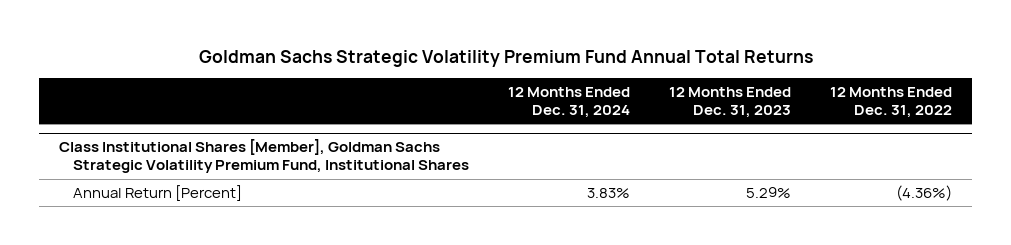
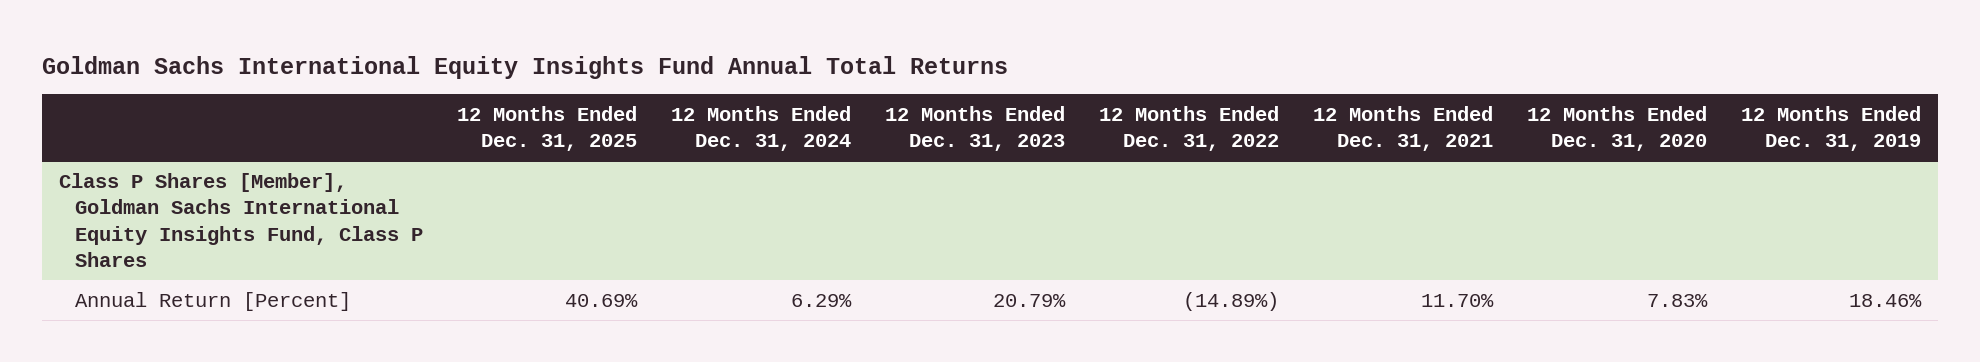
[198,49,813,67] Goldman Sachs Strategic Volatility Premium Fund Annual Total Returns -> [41,55,1008,79] Goldman Sachs International Equity Insights Fund Annual Total Returns
none -> [456,105,637,152] 12 Months Ended Dec. 31, 2025
none -> [1312,105,1493,152] 12 Months Ended Dec. 31, 2021
none -> [1526,105,1707,152] 12 Months Ended Dec. 31, 2020
none -> [1741,105,1922,152] 12 Months Ended Dec. 31, 2019
[58,139,469,174] Class Institutional Shares [Member], Goldman Sachs Strategic Volatility Premium Fund, Institutional Shares -> none
none -> [58,172,423,268] Class P Shares [Member], Goldman Sachs International Equity Insights Fund, Class P Shares
[587,188,631,199] 3.83% -> [790,293,852,307] 6.29%
[746,187,792,199] 5.29% -> [992,293,1066,307] 20.79%
[896,185,953,202] (4.36%) -> [1182,291,1279,311] (14.89%)

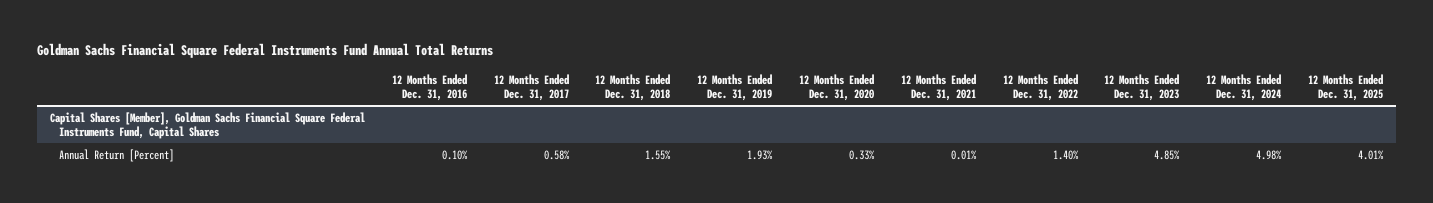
[41,55,1008,79] Goldman Sachs International Equity Insights Fund Annual Total Returns -> [36,43,493,59] Goldman Sachs Financial Square Federal Instruments Fund Annual Total Returns
none -> [391,73,467,101] 12 Months Ended Dec. 31, 2016
none -> [493,73,569,101] 12 Months Ended Dec. 31, 2017
none -> [595,73,671,101] 12 Months Ended Dec. 31, 2018
[58,172,423,268] Class P Shares [Member], Goldman Sachs International Equity Insights Fund, Class P Shares -> none
none -> [49,111,365,140] Capital Shares [Member], Goldman Sachs Financial Square Federal Instruments Fund, Capital Shares
[564,293,638,307] 40.69% -> [1357,149,1384,160] 4.01%
[790,293,852,307] 6.29% -> [1256,149,1283,160] 4.98%
[992,293,1066,307] 20.79% -> [1154,149,1181,160] 4.85%
[1182,291,1279,311] (14.89%) -> [1052,149,1079,160] 1.40%
[1420,293,1494,307] 11.70% -> [950,149,977,160] 0.01%
[1646,293,1708,307] 7.83% -> [848,149,875,160] 0.33%
[1849,293,1923,307] 18.46% -> [747,149,774,160] 1.93%

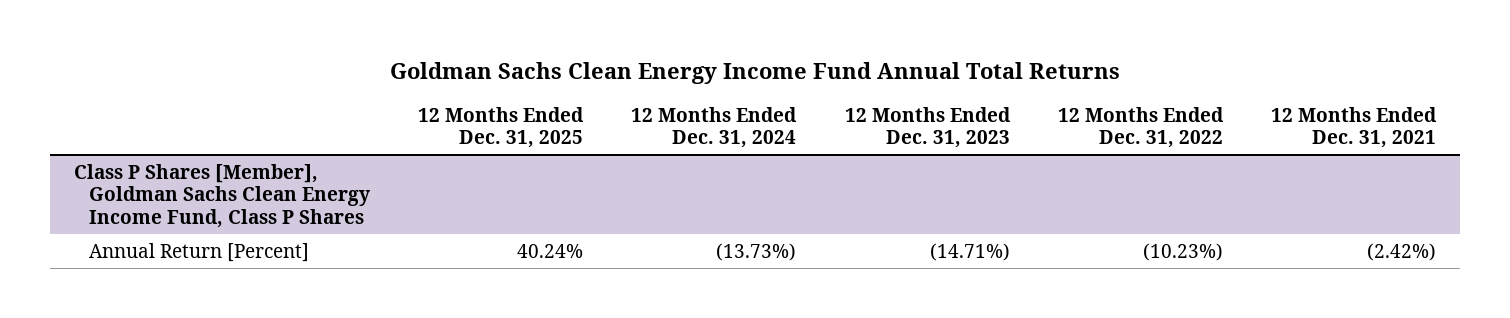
[36,43,493,59] Goldman Sachs Financial Square Federal Instruments Fund Annual Total Returns -> [389,62,1120,85] Goldman Sachs Clean Energy Income Fund Annual Total Returns
[391,73,467,101] 12 Months Ended Dec. 31, 2016 -> none
[493,73,569,101] 12 Months Ended Dec. 31, 2017 -> none
[595,73,671,101] 12 Months Ended Dec. 31, 2018 -> none
[697,73,773,101] 12 Months Ended Dec. 31, 2019 -> none
[798,73,874,101] 12 Months Ended Dec. 31, 2020 -> none
[49,111,365,140] Capital Shares [Member], Goldman Sachs Financial Square Federal Instruments Fund, Capital Shares -> none
none -> [73,163,370,228] Class P Shares [Member], Goldman Sachs Clean Energy Income Fund, Class P Shares
[950,149,977,160] 0.01% -> [1367,242,1437,261] (2.42%)
[1052,149,1079,160] 1.40% -> [1142,242,1223,261] (10.23%)
[1154,149,1181,160] 4.85% -> [929,242,1010,261] (14.71%)
[1256,149,1283,160] 4.98% -> [716,242,797,261] (13.73%)
[1357,149,1384,160] 4.01% -> [517,243,584,258] 40.24%

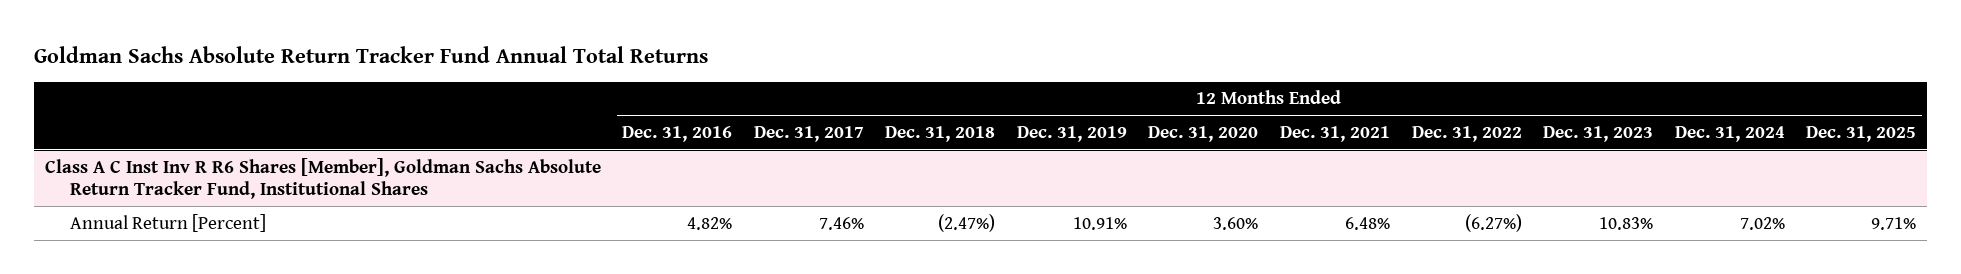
[389,62,1120,85] Goldman Sachs Clean Energy Income Fund Annual Total Returns -> [33,46,708,64] Goldman Sachs Absolute Return Tracker Fund Annual Total Returns
none -> [622,125,733,142] Dec. 31, 2016
none -> [753,125,864,142] Dec. 31, 2017
none -> [885,125,996,142] Dec. 31, 2018
none -> [1016,125,1127,142] Dec. 31, 2019
none -> [1148,125,1259,142] Dec. 31, 2020
[73,163,370,228] Class P Shares [Member], Goldman Sachs Clean Energy Income Fund, Class P Shares -> none
none -> [44,157,601,199] Class A C Inst Inv R R6 Shares [Member], Goldman Sachs Absolute Return Tracker Fund, Institutional Shares
[517,243,584,258] 40.24% -> [1871,216,1917,230] 9.71%
[716,242,797,261] (13.73%) -> [1739,216,1785,230] 7.02%
[929,242,1010,261] (14.71%) -> [1599,216,1654,230] 10.83%
[1142,242,1223,261] (10.23%) -> [1464,213,1522,232] (6.27%)
[1367,242,1437,261] (2.42%) -> [1345,216,1391,230] 6.48%

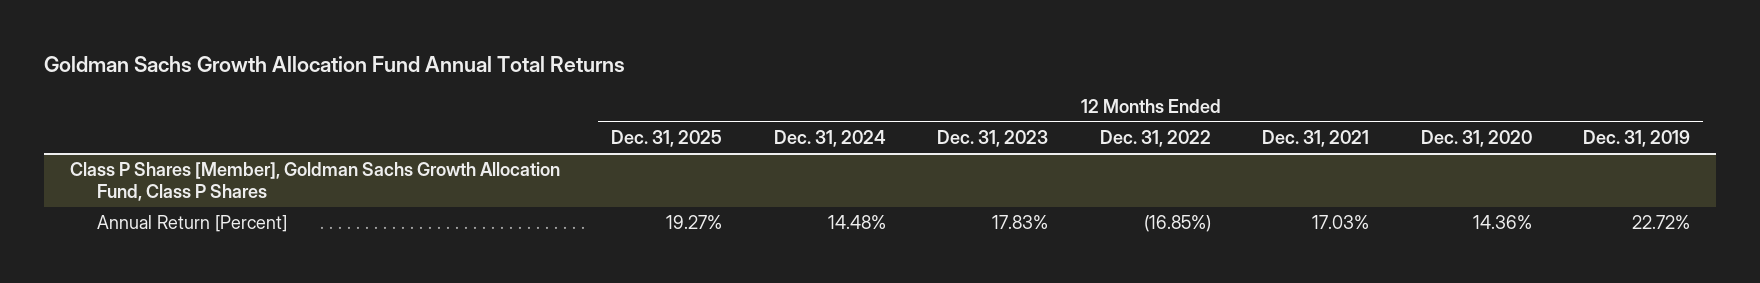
[33,46,708,64] Goldman Sachs Absolute Return Tracker Fund Annual Total Returns -> [43,56,625,73] Goldman Sachs Growth Allocation Fund Annual Total Returns
[622,125,733,142] Dec. 31, 2016 -> none
[753,125,864,142] Dec. 31, 2017 -> none
[885,125,996,142] Dec. 31, 2018 -> none
[44,157,601,199] Class A C Inst Inv R R6 Shares [Member], Goldman Sachs Absolute Return Tracker Fund, Institutional Shares -> none
none -> [69,162,560,201] Class P Shares [Member], Goldman Sachs Growth Allocation Fund, Class P Shares
[1072,216,1127,230] 10.91% -> [1632,215,1691,230] 22.72%
[1213,216,1259,230] 3.60% -> [1472,215,1532,230] 14.36%
[1345,216,1391,230] 6.48% -> [1312,215,1370,230] 17.03%
[1464,213,1522,232] (6.27%) -> [1143,215,1211,233] (16.85%)
[1599,216,1654,230] 10.83% -> [992,215,1049,230] 17.83%
[1739,216,1785,230] 7.02% -> [827,215,886,230] 14.48%
[1871,216,1917,230] 9.71% -> [666,215,723,230] 19.27%

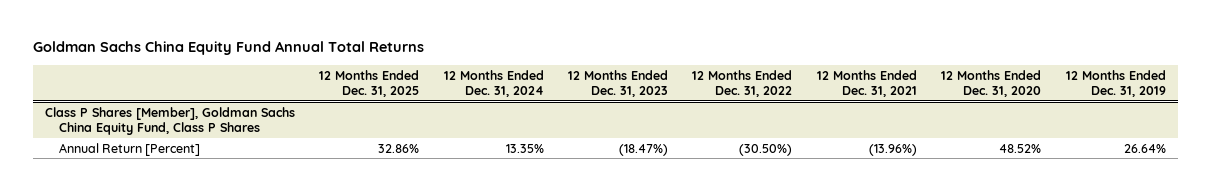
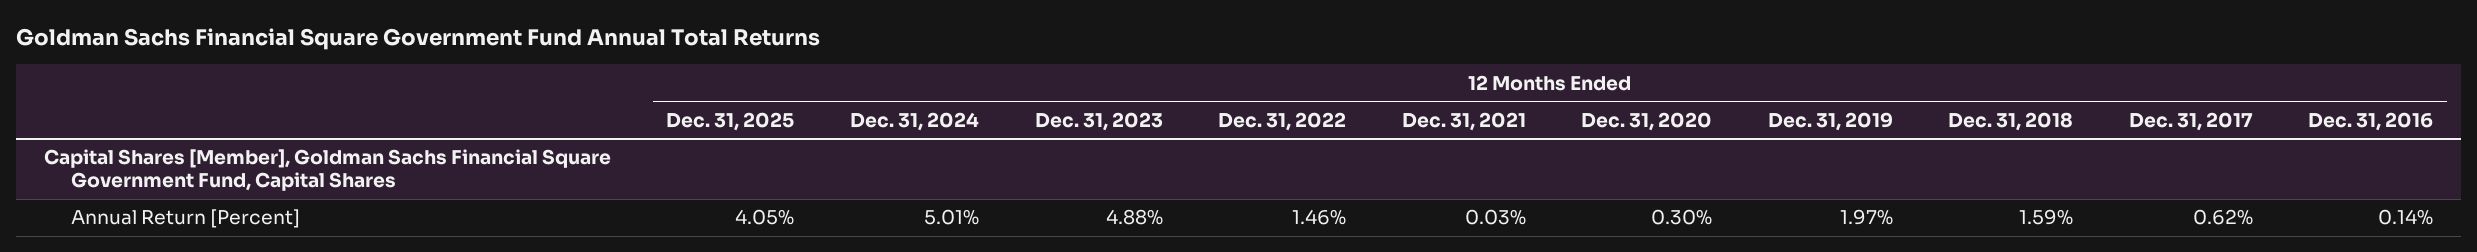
[32,41,424,56] Goldman Sachs China Equity Fund Annual Total Returns -> [16,28,821,51] Goldman Sachs Financial Square Government Fund Annual Total Returns
none -> [1948,111,2074,131] Dec. 31, 2018
none -> [2128,111,2253,131] Dec. 31, 2017
none -> [2308,111,2434,131] Dec. 31, 2016
[44,106,295,136] Class P Shares [Member], Goldman Sachs China Equity Fund, Class P Shares -> none
none -> [43,149,611,192] Capital Shares [Member], Goldman Sachs Financial Square Government Fund, Capital Shares
[378,143,420,153] 32.86% -> [735,209,795,226] 4.05%
[505,143,544,153] 13.35% -> [924,209,980,226] 5.01%
[619,143,669,156] (18.47%) -> [1105,209,1163,226] 4.88%
[739,143,793,156] (30.50%) -> [1292,209,1347,226] 1.46%
[868,143,917,156] (13.96%) -> [1464,209,1526,226] 0.03%
[999,143,1042,153] 48.52% -> [1651,209,1713,226] 0.30%
[1123,143,1166,153] 26.64% -> [1839,209,1893,226] 1.97%

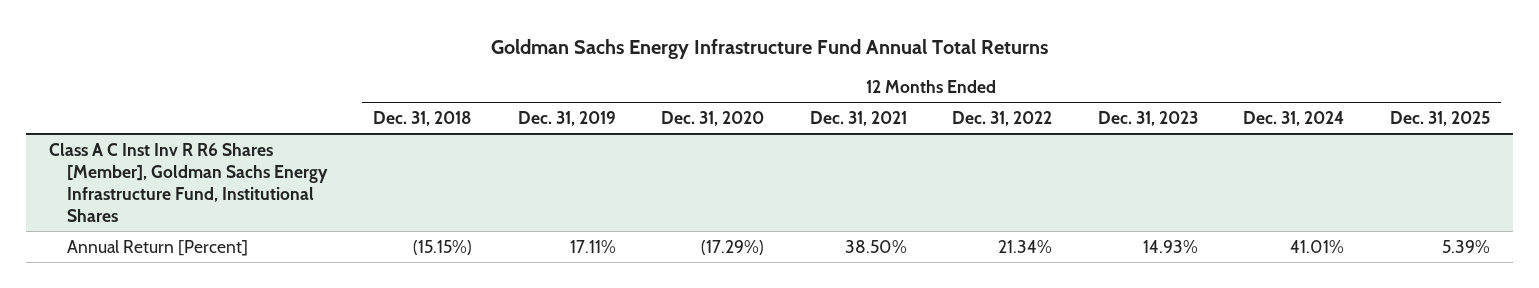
[16,28,821,51] Goldman Sachs Financial Square Government Fund Annual Total Returns -> [491,38,1049,59] Goldman Sachs Energy Infrastructure Fund Annual Total Returns
[2128,111,2253,131] Dec. 31, 2017 -> none
[2308,111,2434,131] Dec. 31, 2016 -> none
[43,149,611,192] Capital Shares [Member], Goldman Sachs Financial Square Government Fund, Capital Shares -> none
none -> [49,142,329,222] Class A C Inst Inv R R6 Shares [Member], Goldman Sachs Energy Infrastructure Fund, Institutional Shares
[735,209,795,226] 4.05% -> [1441,239,1490,253] 5.39%
[924,209,980,226] 5.01% -> [1290,239,1345,253] 41.01%
[1105,209,1163,226] 4.88% -> [1142,239,1198,253] 14.93%
[1292,209,1347,226] 1.46% -> [998,239,1053,253] 21.34%
[1464,209,1526,226] 0.03% -> [844,239,907,253] 38.50%
[1651,209,1713,226] 0.30% -> [701,239,765,255] (17.29%)
[1839,209,1893,226] 1.97% -> [569,239,616,253] 17.11%
[2019,209,2074,226] 1.59% -> [412,239,472,255] (15.15%)

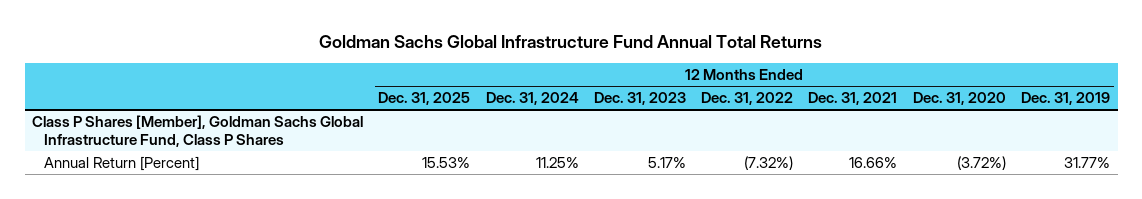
[491,38,1049,59] Goldman Sachs Energy Infrastructure Fund Annual Total Returns -> [319,35,823,49] Goldman Sachs Global Infrastructure Fund Annual Total Returns
[372,110,472,126] Dec. 31, 2018 -> none
[49,142,329,222] Class A C Inst Inv R R6 Shares [Member], Goldman Sachs Energy Infrastructure Fund, Institutional Shares -> none
none -> [32,115,364,147] Class P Shares [Member], Goldman Sachs Global Infrastructure Fund, Class P Shares
[569,239,616,253] 17.11% -> [1063,157,1110,169] 31.77%
[701,239,765,255] (17.29%) -> [956,156,1006,171] (3.72%)
[844,239,907,253] 38.50% -> [849,157,898,169] 16.66%
[998,239,1053,253] 21.34% -> [744,156,794,171] (7.32%)
[1142,239,1198,253] 14.93% -> [647,157,686,169] 5.17%
[1290,239,1345,253] 41.01% -> [535,157,579,169] 11.25%
[1441,239,1490,253] 5.39% -> [422,157,471,169] 15.53%

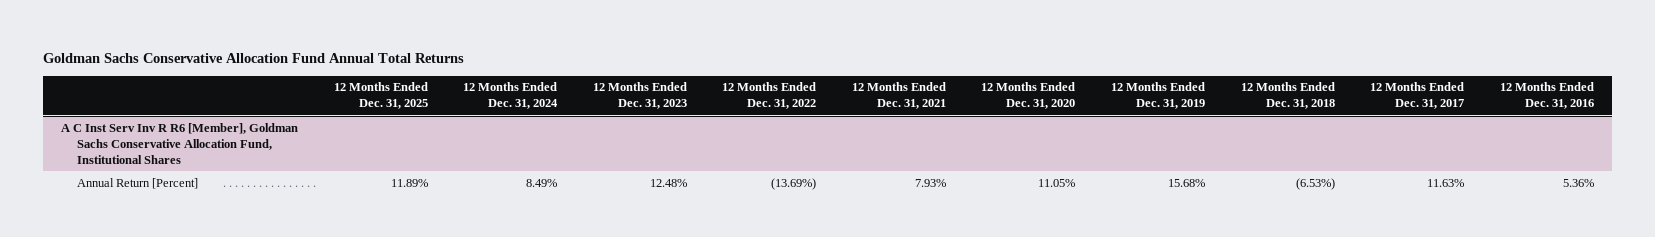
[319,35,823,49] Goldman Sachs Global Infrastructure Fund Annual Total Returns -> [43,52,465,63] Goldman Sachs Conservative Allocation Fund Annual Total Returns
none -> [1240,82,1335,110] 12 Months Ended Dec. 31, 2018
none -> [1370,82,1465,110] 12 Months Ended Dec. 31, 2017
none -> [1499,82,1594,110] 12 Months Ended Dec. 31, 2016
[32,115,364,147] Class P Shares [Member], Goldman Sachs Global Infrastructure Fund, Class P Shares -> none
none -> [60,122,298,164] A C Inst Serv Inv R R6 [Member], Goldman Sachs Conservative Allocation Fund, Institutional Shares
[422,157,471,169] 15.53% -> [390,178,428,187] 11.89%
[535,157,579,169] 11.25% -> [526,178,558,187] 8.49%
[647,157,686,169] 5.17% -> [649,178,687,187] 12.48%
[744,156,794,171] (7.32%) -> [771,177,817,190] (13.69%)
[849,157,898,169] 16.66% -> [914,178,946,187] 7.93%
[956,156,1006,171] (3.72%) -> [1038,178,1076,187] 11.05%
[1063,157,1110,169] 31.77% -> [1167,178,1205,187] 15.68%

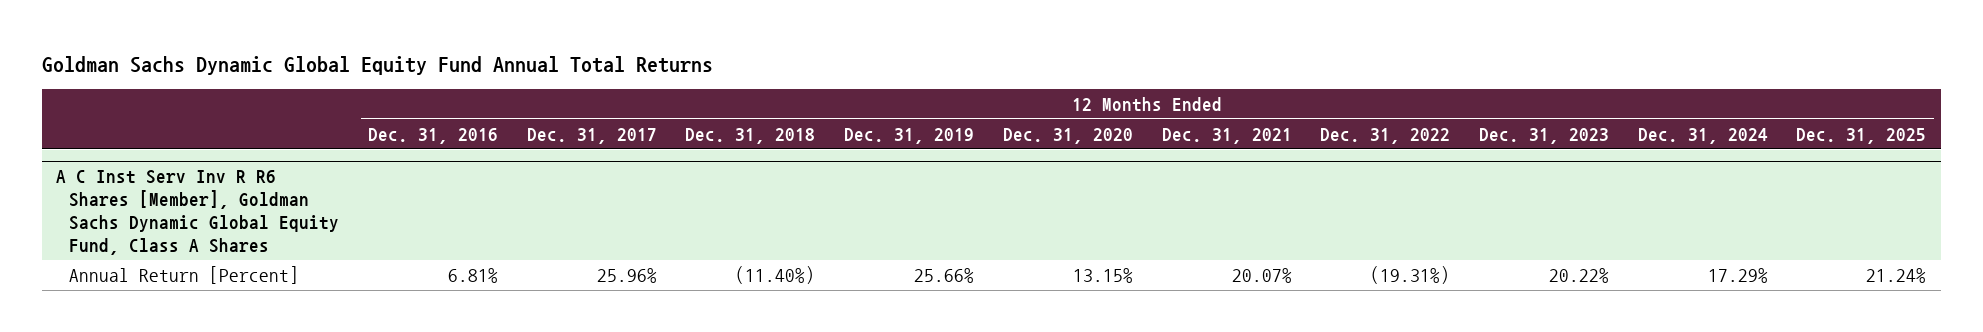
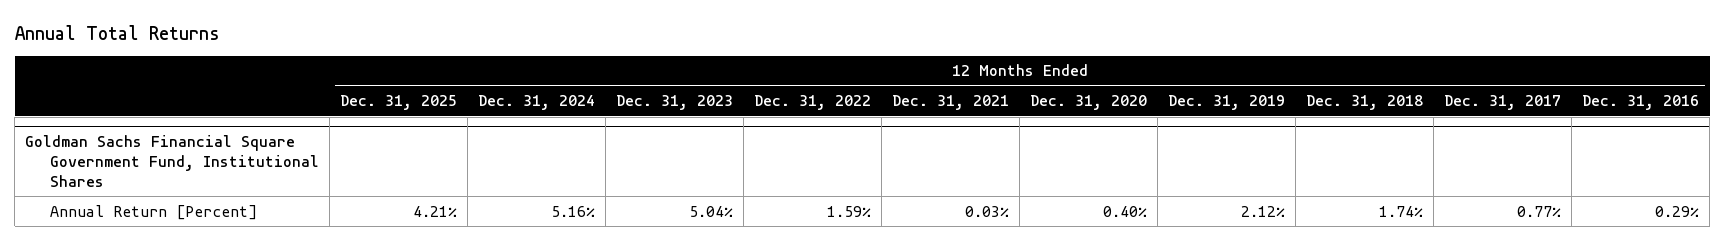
[41,55,713,75] Goldman Sachs Dynamic Global Equity Fund Annual Total Returns -> [14,24,220,40] Annual Total Returns
[56,170,340,255] A C Inst Serv Inv R R6 Shares [Member], Goldman Sachs Dynamic Global Equity Fund, Class A Shares -> none
none -> [25,135,320,187] Goldman Sachs Financial Square Government Fund, Institutional Shares
[448,267,499,283] 6.81% -> [1655,205,1700,217] 0.29%
[596,267,657,283] 25.96% -> [1517,205,1562,217] 0.77%
[735,265,816,284] (11.40%) -> [1379,205,1424,217] 1.74%
[914,267,975,283] 25.66% -> [1241,205,1286,217] 2.12%
[1072,267,1133,283] 13.15% -> [1103,205,1148,217] 0.40%
[1231,267,1292,283] 20.07% -> [965,205,1010,217] 0.03%
[1370,265,1451,284] (19.31%) -> [827,205,872,217] 1.59%
[1548,267,1609,283] 20.22% -> [689,205,734,217] 5.04%
[1707,267,1768,283] 17.29% -> [551,205,596,217] 5.16%
[1866,267,1927,283] 21.24% -> [413,205,458,217] 4.21%

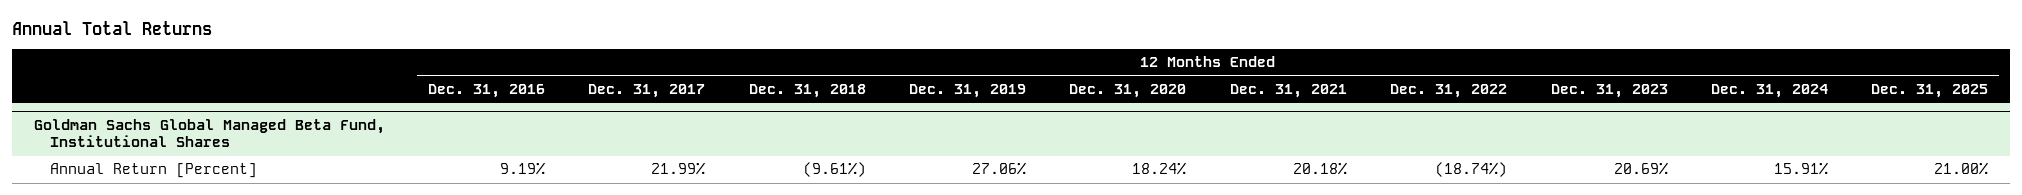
[25,135,320,187] Goldman Sachs Financial Square Government Fund, Institutional Shares -> none
none -> [33,119,385,148] Goldman Sachs Global Managed Beta Fund, Institutional Shares
[413,205,458,217] 4.21% -> [1934,162,1989,176] 21.00%
[551,205,596,217] 5.16% -> [1773,162,1828,176] 15.91%
[689,205,734,217] 5.04% -> [1613,162,1668,176] 20.69%
[827,205,872,217] 1.59% -> [1435,162,1508,178] (18.74%)
[965,205,1010,217] 0.03% -> [1292,162,1347,176] 20.18%
[1103,205,1148,217] 0.40% -> [1132,162,1187,176] 18.24%
[1241,205,1286,217] 2.12% -> [972,162,1027,176] 27.06%
[1379,205,1424,217] 1.74% -> [802,162,866,178] (9.61%)
[1517,205,1562,217] 0.77% -> [651,162,706,176] 21.99%
[1655,205,1700,217] 0.29% -> [500,162,546,176] 9.19%

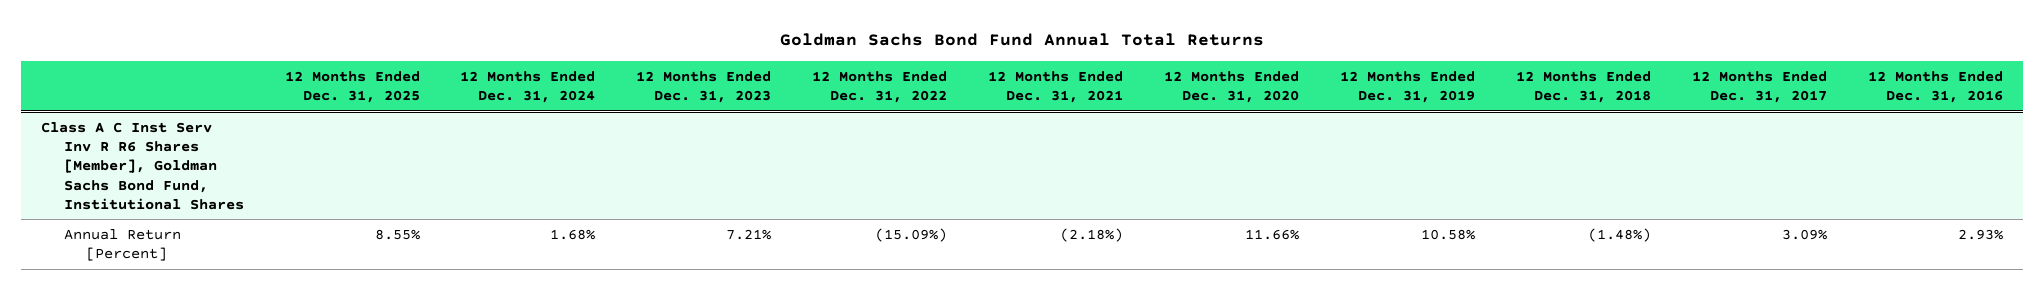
[12,20,213,35] Annual Total Returns -> [780,33,1265,47] Goldman Sachs Bond Fund Annual Total Returns
[33,119,385,148] Goldman Sachs Global Managed Beta Fund, Institutional Shares -> none
none -> [41,122,244,210] Class A C Inst Serv Inv R R6 Shares [Member], Goldman Sachs Bond Fund, Institutional Shares
[500,162,546,176] 9.19% -> [1957,229,2003,241] 2.93%
[651,162,706,176] 21.99% -> [1781,229,1827,241] 3.09%
[802,162,866,178] (9.61%) -> [1587,228,1651,243] (1.48%)
[972,162,1027,176] 27.06% -> [1421,229,1476,241] 10.58%
[1132,162,1187,176] 18.24% -> [1245,229,1300,241] 11.66%
[1292,162,1347,176] 20.18% -> [1060,228,1124,243] (2.18%)
[1435,162,1508,178] (18.74%) -> [875,228,948,243] (15.09%)
[1613,162,1668,176] 20.69% -> [726,229,772,241] 7.21%
[1773,162,1828,176] 15.91% -> [550,229,596,241] 1.68%
[1934,162,1989,176] 21.00% -> [374,229,420,241] 8.55%

